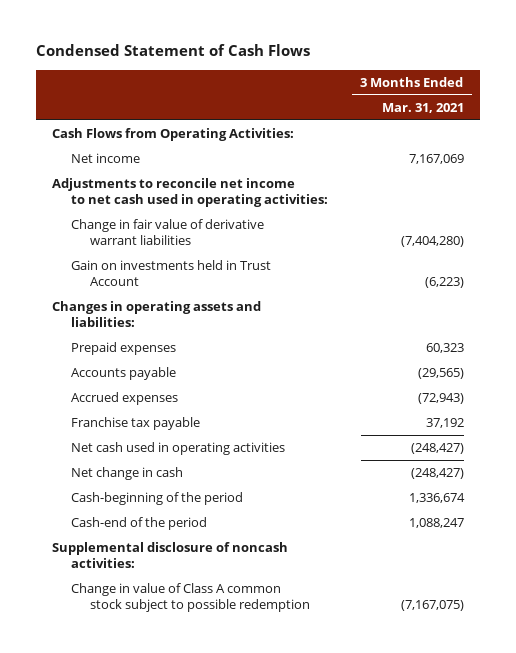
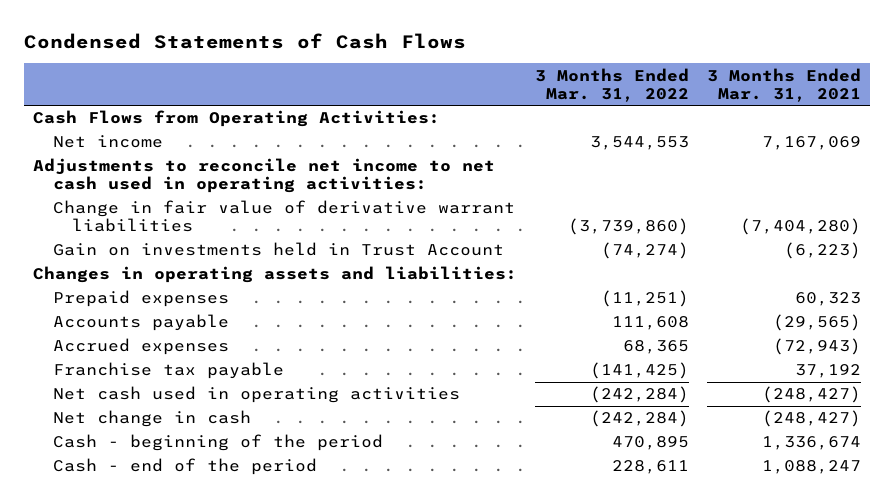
[36,44,311,57] Condensed Statement of Cash Flows -> [23,32,466,49] Condensed Statements of Cash Flows
none -> [534,67,689,102] 3 Months Ended Mar. 31, 2022
[52,542,289,568] Supplemental disclosure of noncash activities: -> none
[70,583,310,612] Change in value of Class A common stock subject to possible redemption -> none
[70,492,243,506] Cash-beginning of the period -> [52,434,383,452] Cash - beginning of the period
[70,517,207,531] Cash-end of the period -> [52,458,317,476] Cash - end of the period

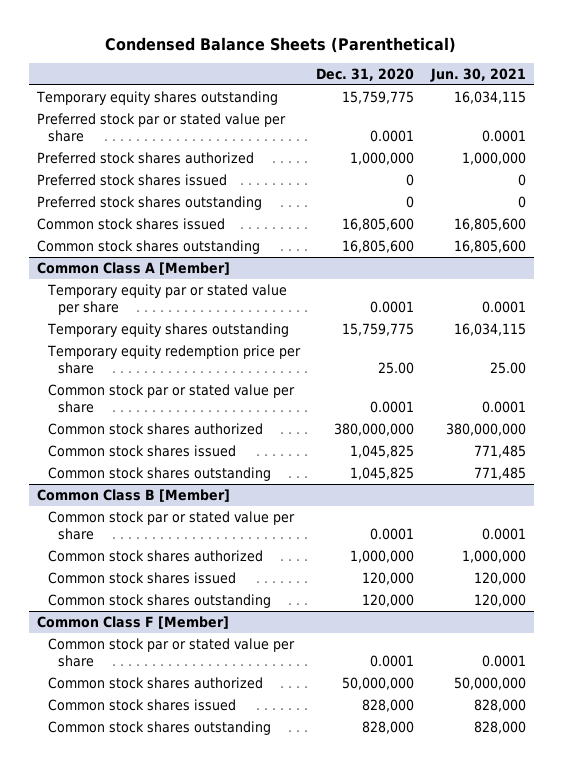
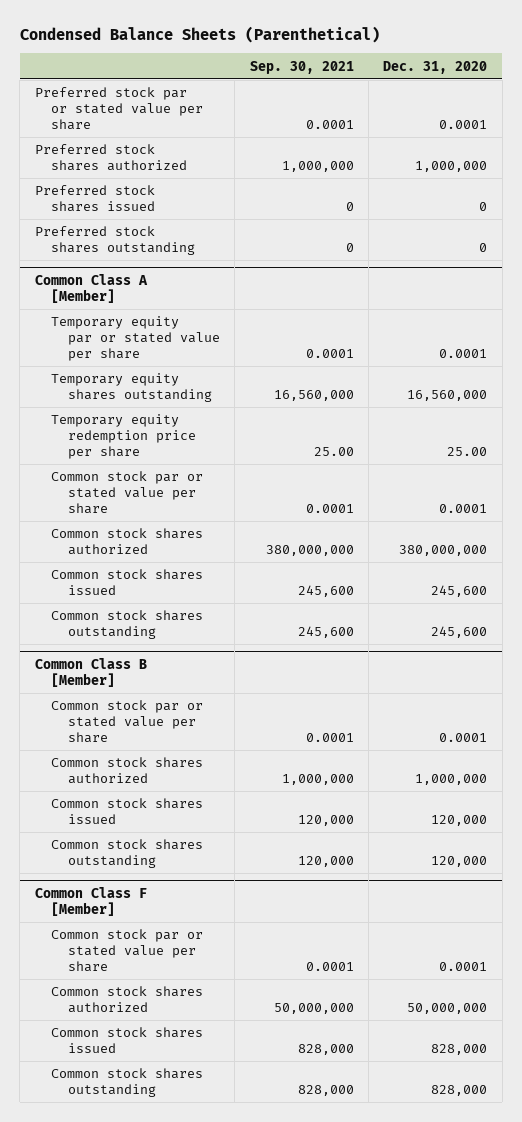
[429,68,526,83] Jun. 30, 2021 -> none
none -> [249,60,354,74] Sep. 30, 2021
[36,90,279,105] Temporary equity shares outstanding -> none
[37,217,226,230] Common stock shares issued -> none
[37,239,261,254] Common stock shares outstanding -> none
[342,322,415,336] 15,759,775 -> [407,390,488,402] 16,560,000
[350,444,415,458] 1,045,825 -> [431,585,488,598] 245,600
[350,466,415,480] 1,045,825 -> [431,626,488,639] 245,600

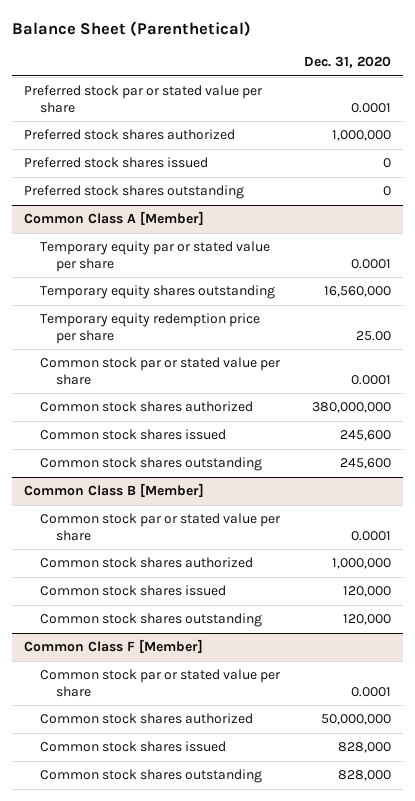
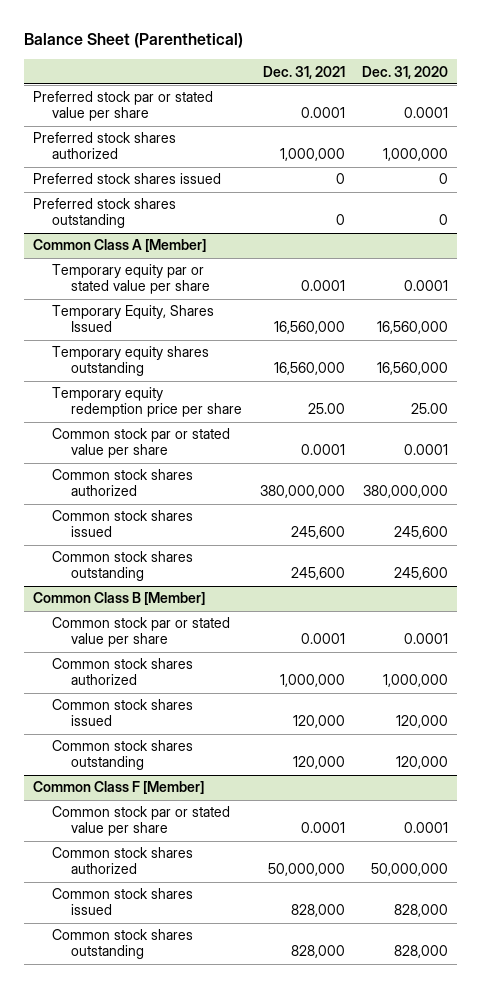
none -> [262,65,345,79] Dec. 31, 2021
none -> [51,305,214,333] Temporary Equity, Shares Issued

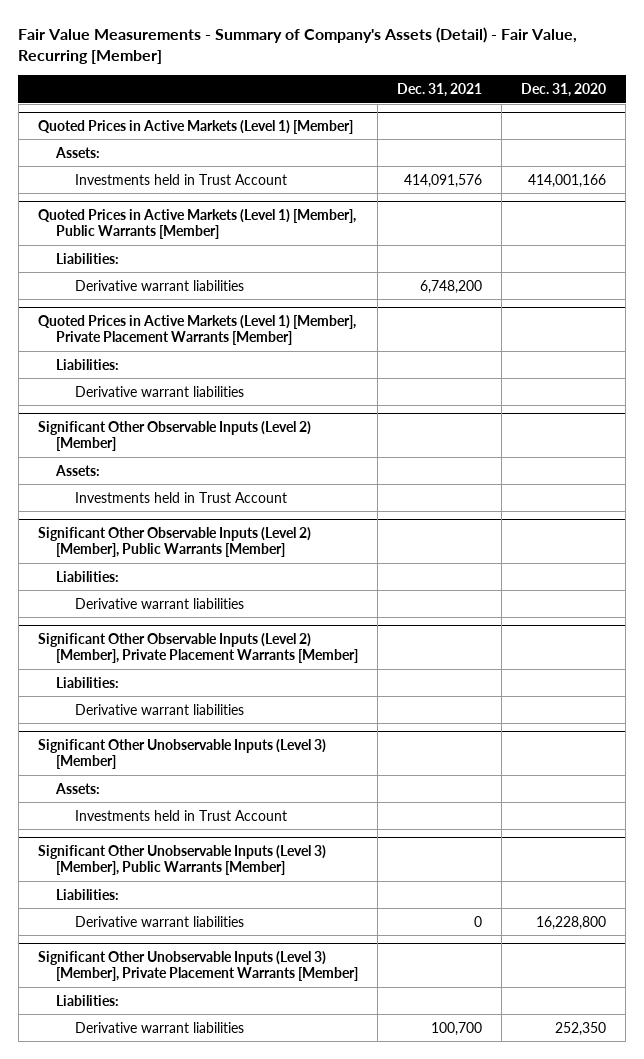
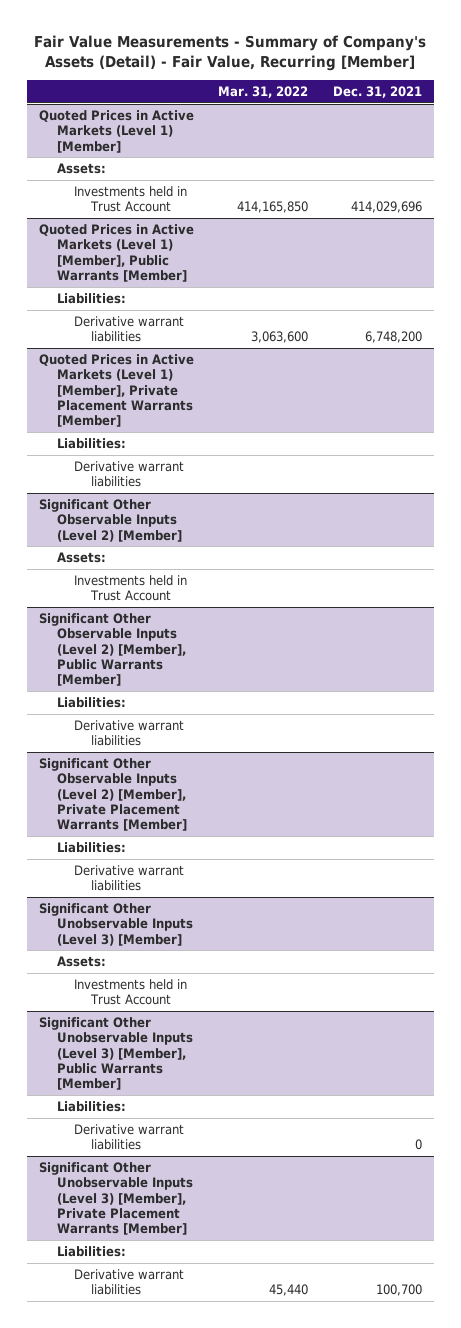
[521,82,607,97] Dec. 31, 2020 -> none
none -> [218,86,309,99] Mar. 31, 2022
[404,173,483,188] 414,091,576 -> [350,201,422,214] 414,029,696

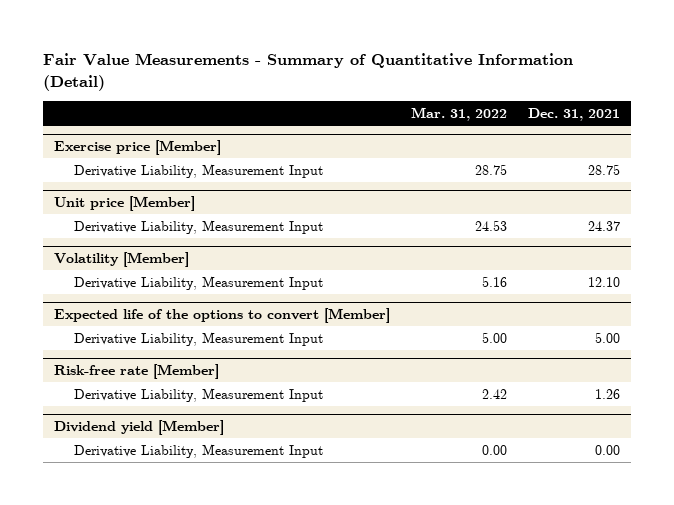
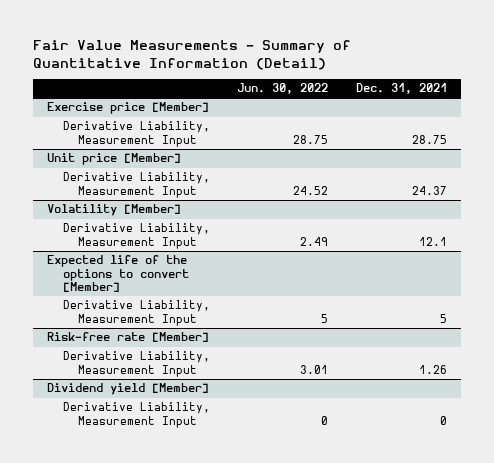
[410,106,507,121] Mar. 31, 2022 -> none
none -> [237,83,329,95] Jun. 30, 2022
[588,276,621,287] 12.10 -> [418,236,447,246] 12.1
[595,331,621,343] 5.00 -> [439,313,447,323] 5
[595,444,621,455] 0.00 -> [439,415,447,425] 0

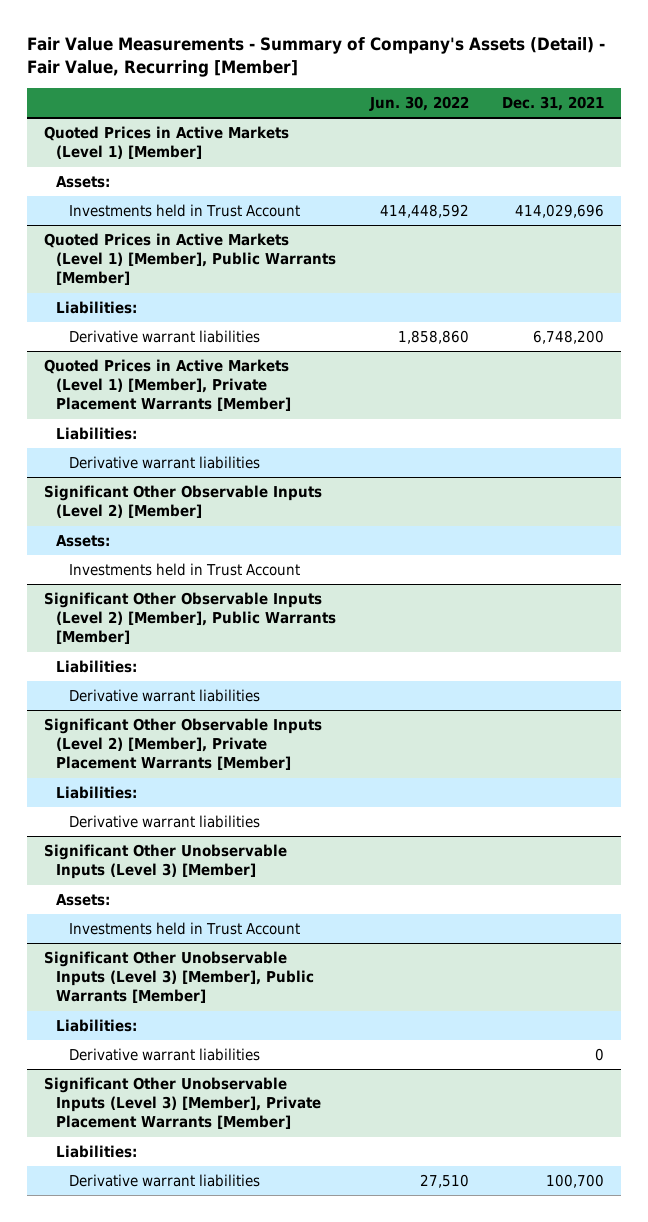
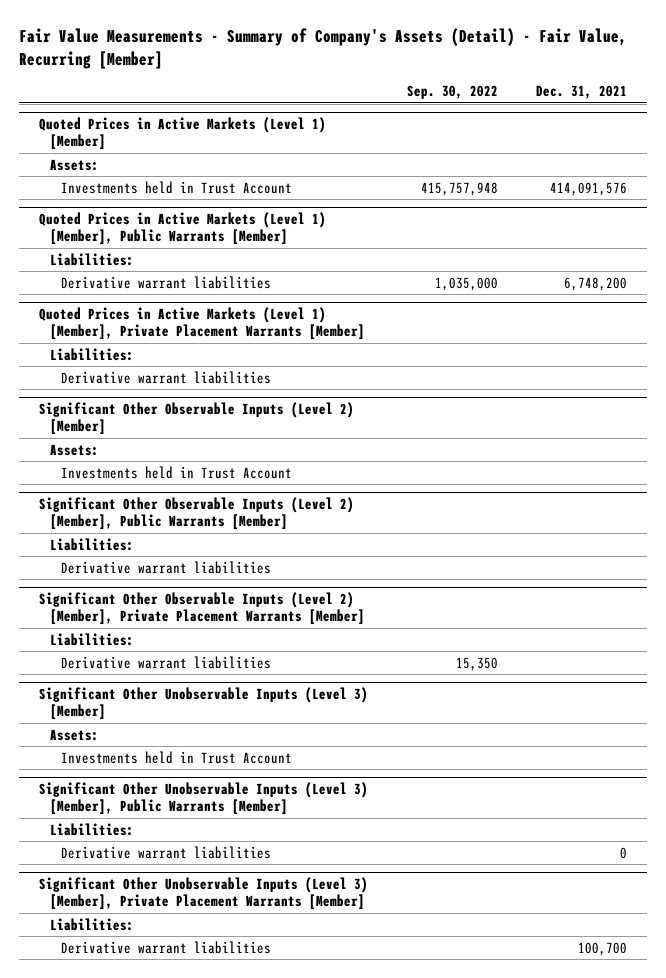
[368,95,469,111] Jun. 30, 2022 -> none
none -> [406,85,498,100] Sep. 30, 2022
[515,204,605,219] 414,029,696 -> [550,181,628,196] 414,091,576

